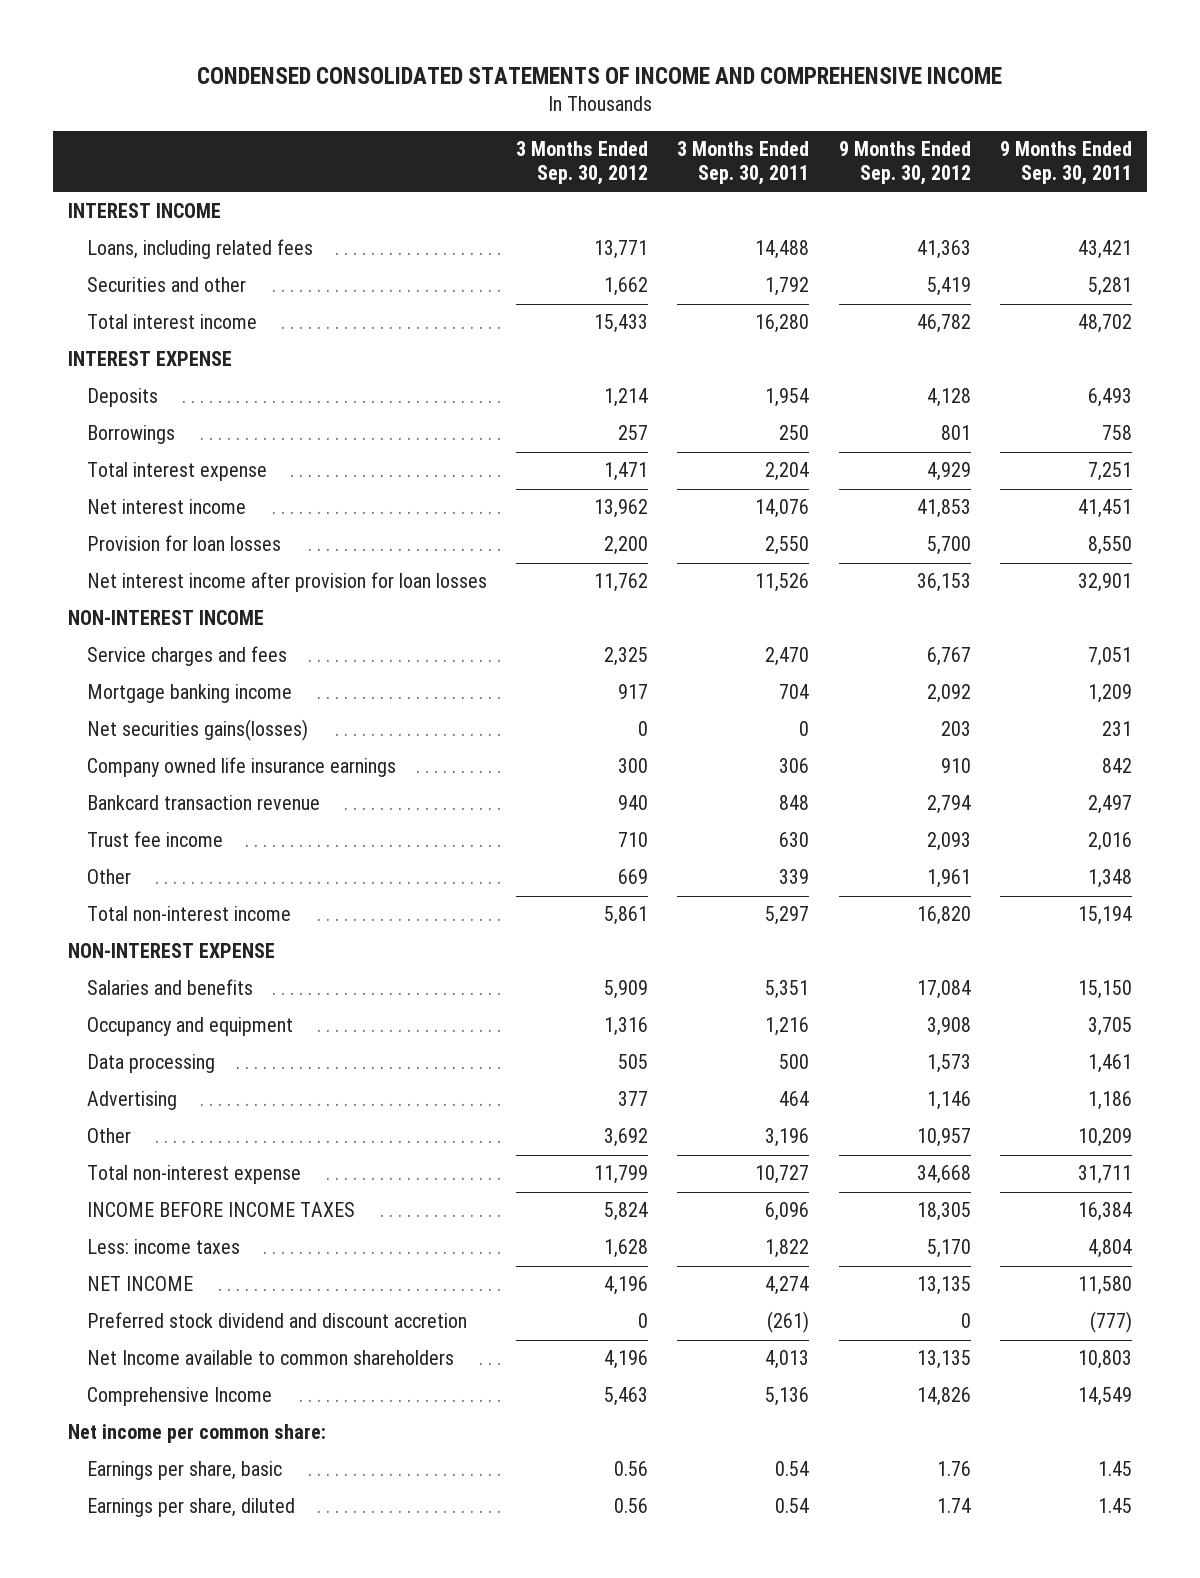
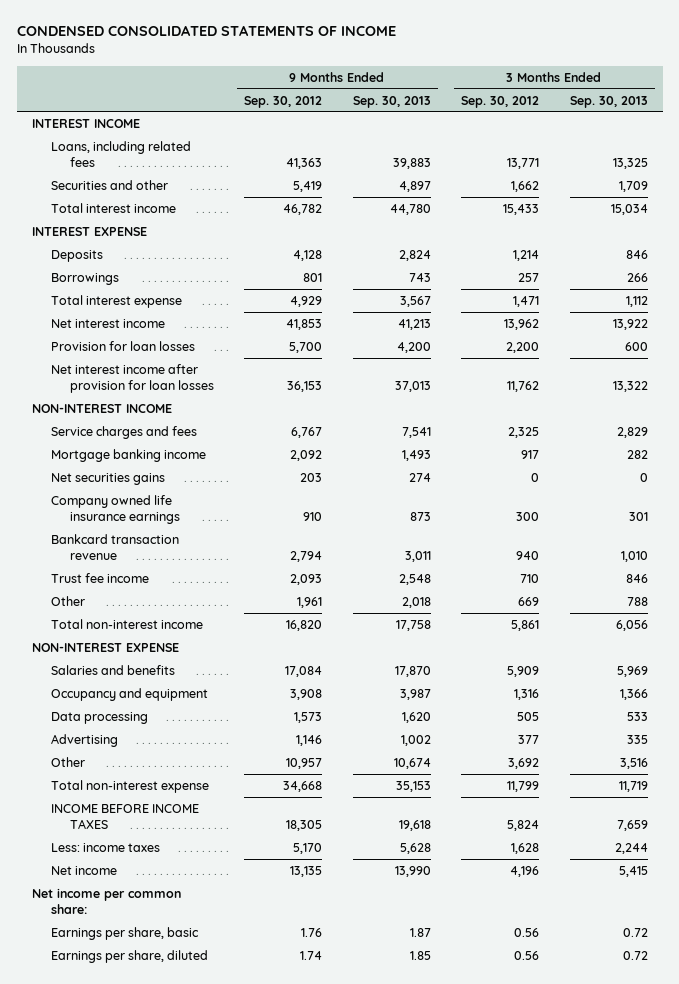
[196,67,1002,85] CONDENSED CONSOLIDATED STATEMENTS OF INCOME AND COMPREHENSIVE INCOME -> [16,25,396,37] CONDENSED CONSOLIDATED STATEMENTS OF INCOME
[677,141,810,186] 3 Months Ended Sep. 30, 2011 -> none
[999,141,1132,186] 9 Months Ended Sep. 30, 2011 -> none
none -> [352,95,431,108] Sep. 30, 2013
none -> [569,95,648,108] Sep. 30, 2013
[86,719,308,742] Net securities gains(losses) -> [50,472,165,485] Net securities gains
[86,1312,467,1329] Preferred stock dividend and discount accretion -> none
[86,1350,454,1366] Net Income available to common shareholders -> none
[86,1387,272,1407] Comprehensive Income -> none
[86,1276,193,1292] NET INCOME -> [50,865,117,875] Net income

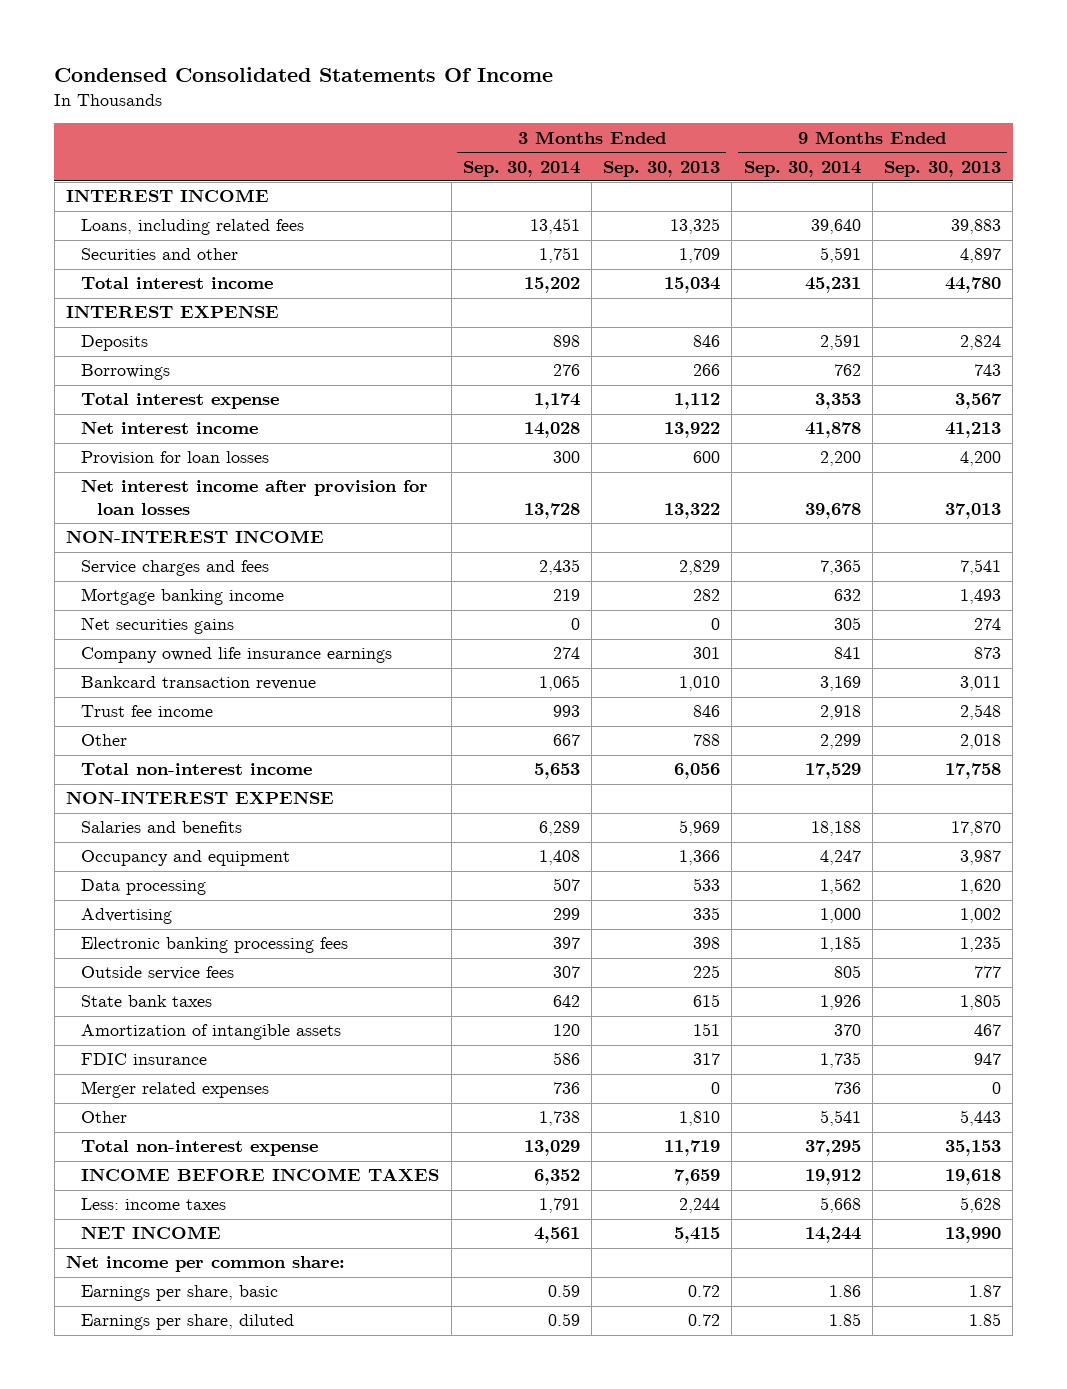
[16,25,396,37] CONDENSED CONSOLIDATED STATEMENTS OF INCOME -> [54,66,554,82] Condensed Consolidated Statements Of Income
[244,95,323,108] Sep. 30, 2012 -> none
[461,95,540,108] Sep. 30, 2012 -> none
none -> [462,160,580,177] Sep. 30, 2014
none -> [743,160,861,177] Sep. 30, 2014
none -> [81,937,349,954] Electronic banking processing fees
none -> [81,966,235,981] Outside service fees
none -> [81,995,213,1008] State bank taxes
none -> [81,1024,342,1041] Amortization of intangible assets
none -> [81,1053,208,1066] FDIC insurance
none -> [81,1081,270,1099] Merger related expenses
[393,757,431,769] 10,674 -> [960,1110,1002,1127] 5,443
[619,757,648,769] 3,516 -> [679,1111,721,1127] 1,810
[50,865,117,875] Net income -> [81,1226,222,1240] NET INCOME

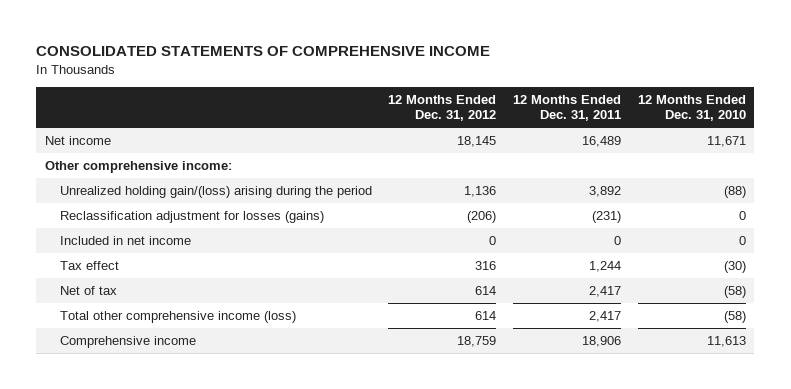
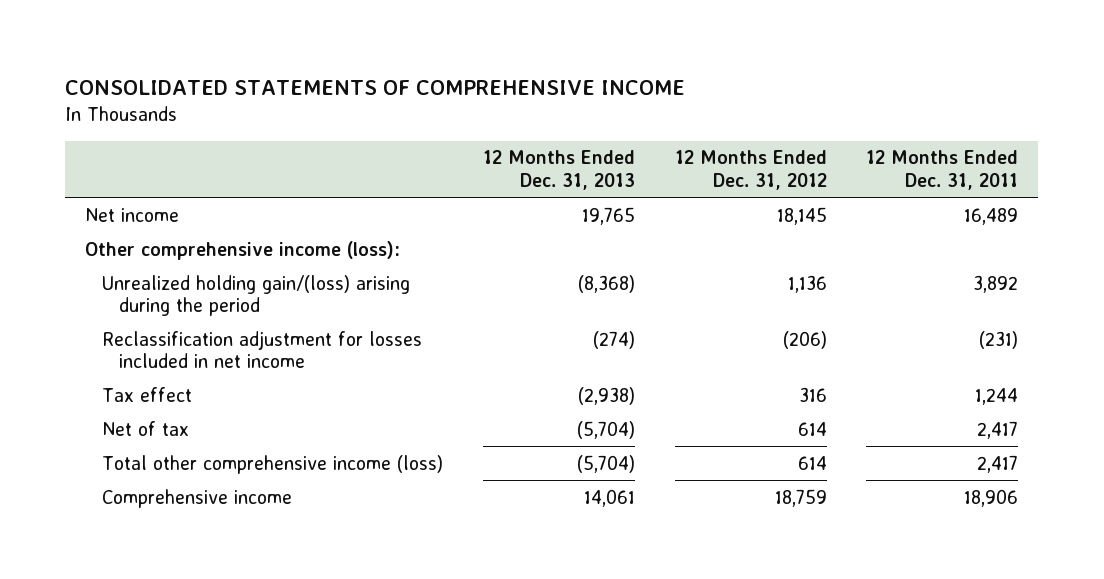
[637,94,746,122] 12 Months Ended Dec. 31, 2010 -> none
none -> [482,150,635,190] 12 Months Ended Dec. 31, 2013
[44,160,232,173] Other comprehensive income: -> [85,240,401,260] Other comprehensive income (loss):
[59,235,191,245] Included in net income -> none
[59,210,324,223] Reclassification adjustment for losses (gains) -> [101,330,422,368] Reclassification adjustment for losses included in net income

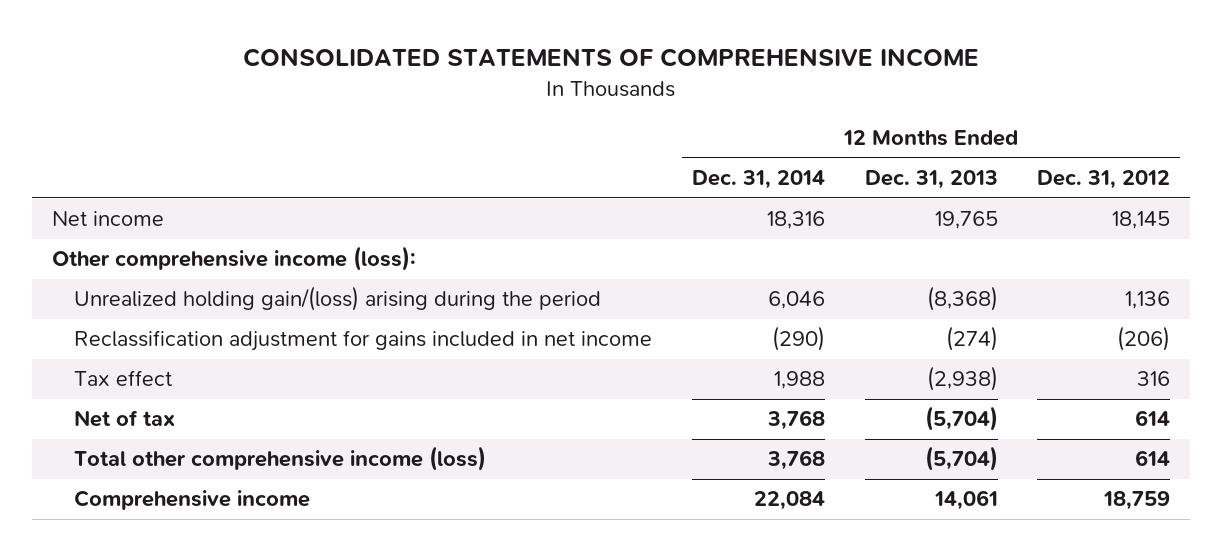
[866,150,1019,190] 12 Months Ended Dec. 31, 2011 -> none
none -> [691,170,825,190] Dec. 31, 2014
[101,330,422,368] Reclassification adjustment for losses included in net income -> [74,330,653,352] Reclassification adjustment for gains included in net income

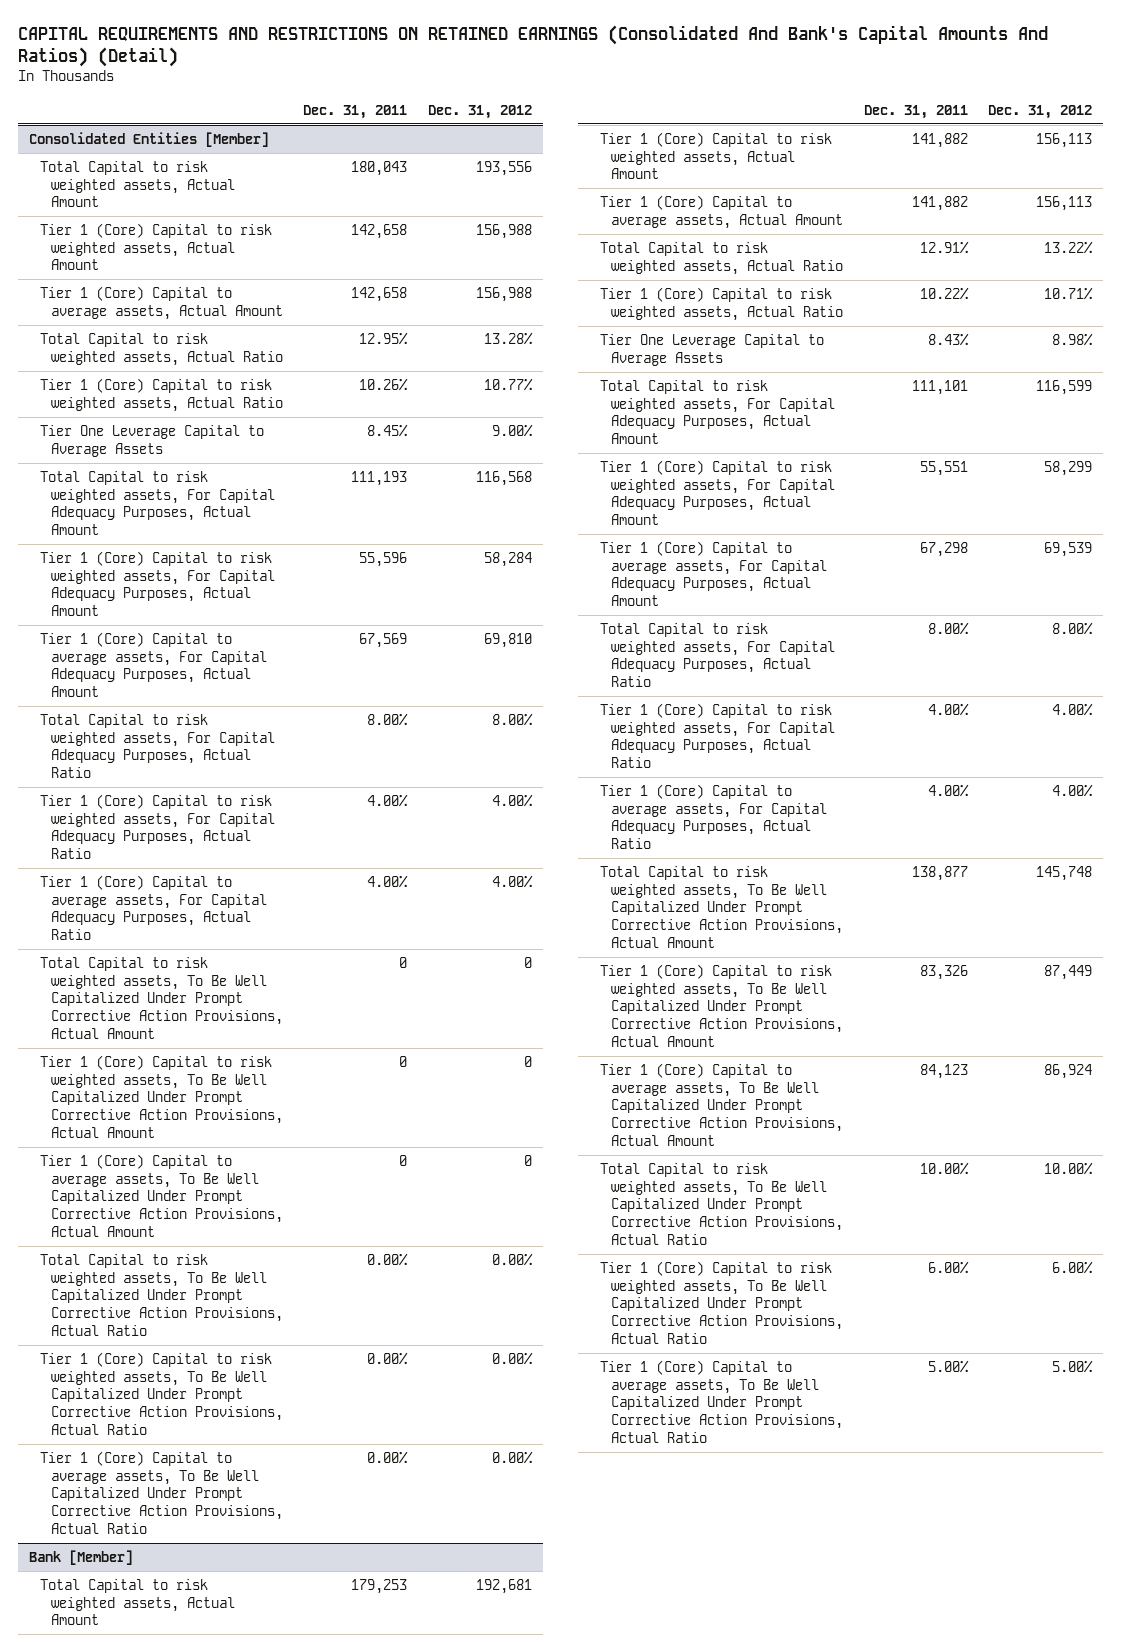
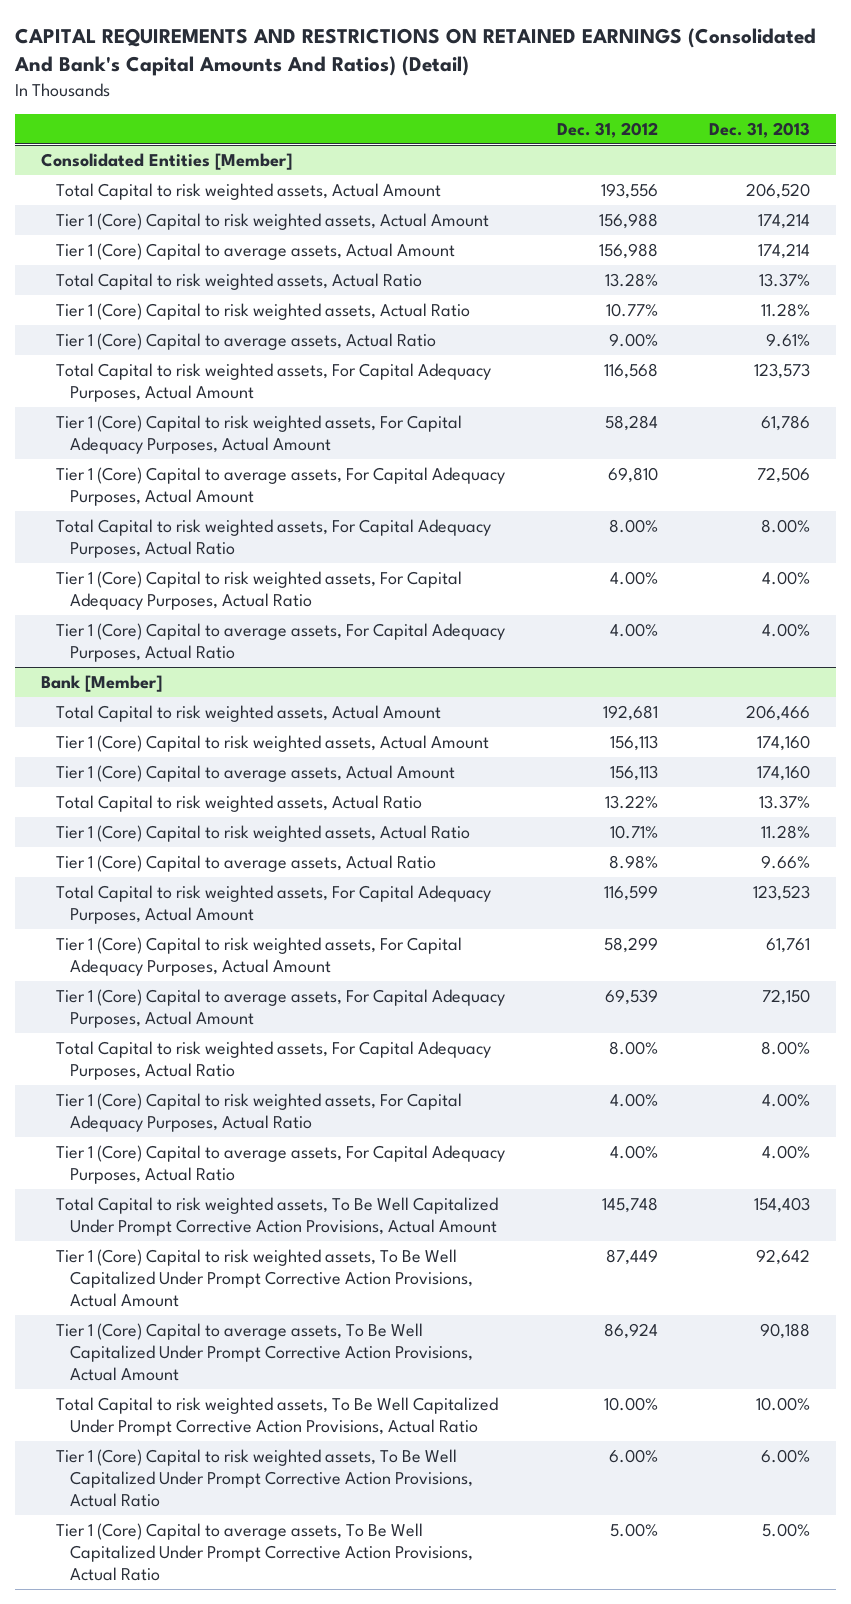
[303,104,408,119] Dec. 31, 2011 -> none
none -> [709,121,811,138] Dec. 31, 2013
[39,425,264,457] Tier One Leverage Capital to Average Assets -> [55,332,436,350] Tier 1 (Core) Capital to average assets, Actual Ratio
[39,957,283,1039] Total Capital to risk weighted assets, To Be Well Capitalized Under Prompt Corrective Action Provisions, Actual Amount -> none
[39,1055,283,1138] Tier 1 (Core) Capital to risk weighted assets, To Be Well Capitalized Under Prompt Corrective Action Provisions, Actual Amount -> none
[39,1154,283,1237] Tier 1 (Core) Capital to average assets, To Be Well Capitalized Under Prompt Corrective Action Provisions, Actual Amount -> none
[39,1254,283,1336] Total Capital to risk weighted assets, To Be Well Capitalized Under Prompt Corrective Action Provisions, Actual Ratio -> none
[39,1352,283,1435] Tier 1 (Core) Capital to risk weighted assets, To Be Well Capitalized Under Prompt Corrective Action Provisions, Actual Ratio -> none
[39,1451,283,1534] Tier 1 (Core) Capital to average assets, To Be Well Capitalized Under Prompt Corrective Action Provisions, Actual Ratio -> none
[599,334,824,366] Tier One Leverage Capital to Average Assets -> [55,854,436,872] Tier 1 (Core) Capital to average assets, Actual Ratio

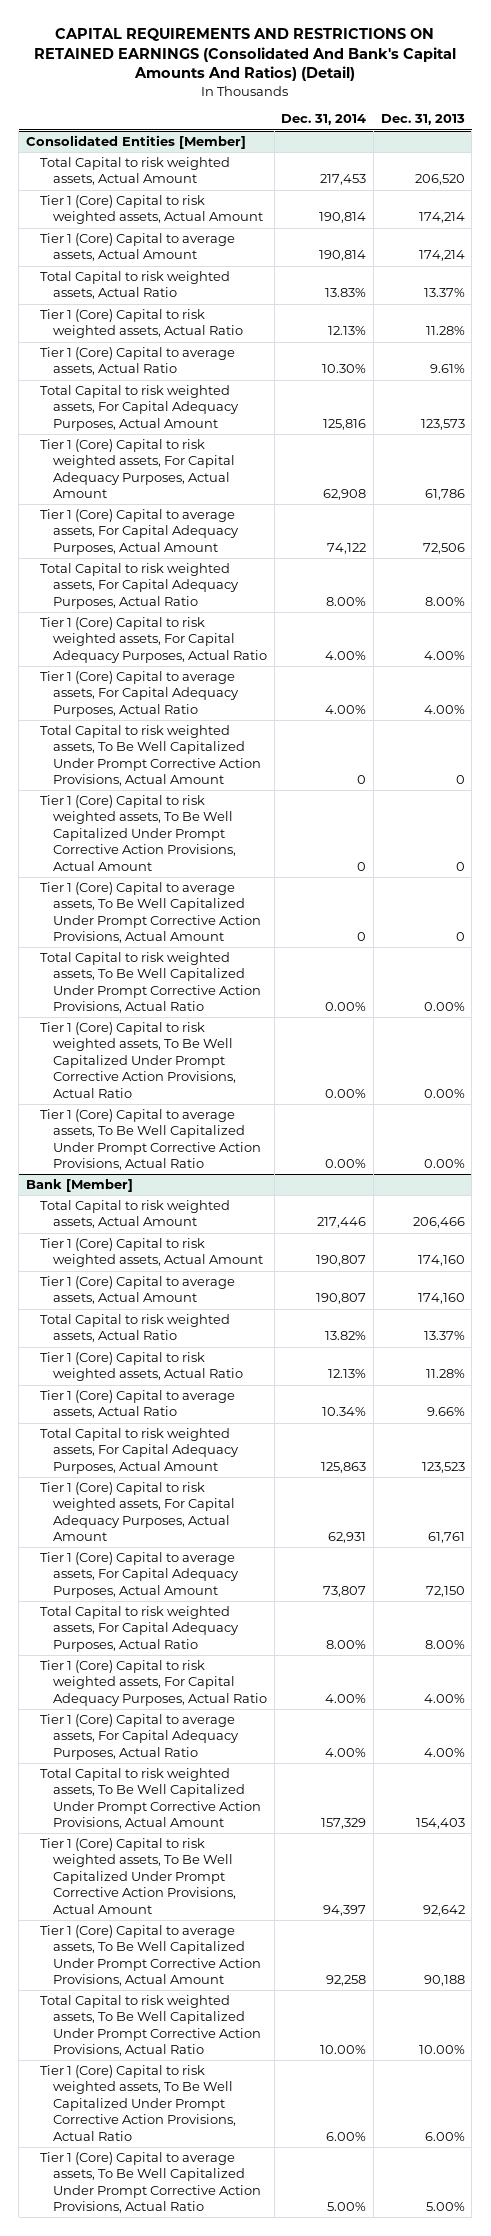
[556,121,658,138] Dec. 31, 2012 -> none
none -> [281,114,367,126] Dec. 31, 2014
none -> [39,725,262,787] Total Capital to risk weighted assets, To Be Well Capitalized Under Prompt Corrective Action Provisions, Actual Amount
none -> [39,795,237,871] Tier 1 (Core) Capital to risk weighted assets, To Be Well Capitalized Under Prompt Corrective Action Provisions, Actual Amount
none -> [39,882,262,944] Tier 1 (Core) Capital to average assets, To Be Well Capitalized Under Prompt Corrective Action Provisions, Actual Amount
none -> [39,952,262,1014] Total Capital to risk weighted assets, To Be Well Capitalized Under Prompt Corrective Action Provisions, Actual Ratio
none -> [39,1022,237,1098] Tier 1 (Core) Capital to risk weighted assets, To Be Well Capitalized Under Prompt Corrective Action Provisions, Actual Ratio
none -> [39,1109,262,1171] Tier 1 (Core) Capital to average assets, To Be Well Capitalized Under Prompt Corrective Action Provisions, Actual Ratio

